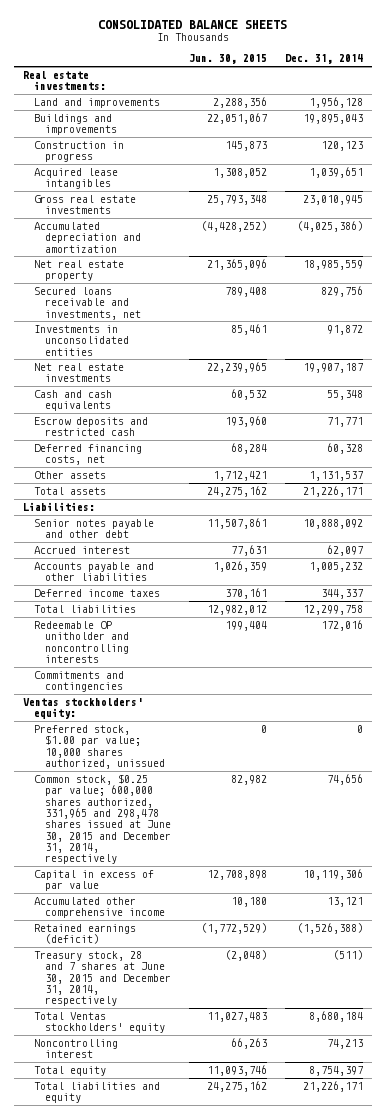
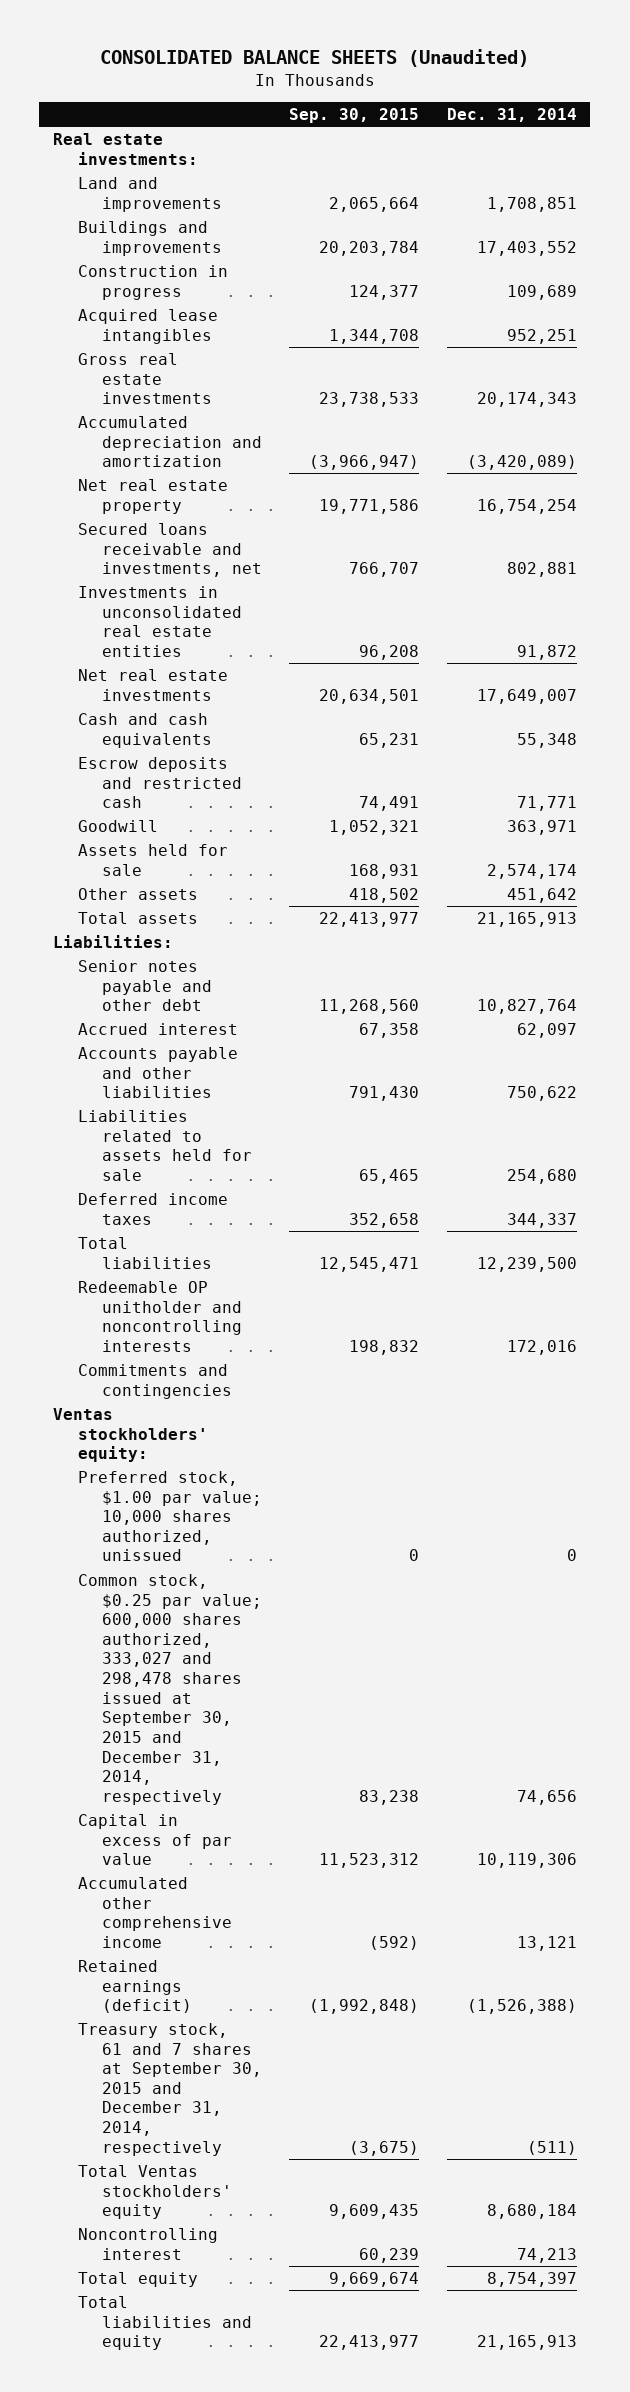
[97,19,287,29] CONSOLIDATED BALANCE SHEETS -> [99,49,529,68] CONSOLIDATED BALANCE SHEETS (Unaudited)
[188,54,267,65] Jun. 30, 2015 -> none
none -> [289,108,420,124] Sep. 30, 2015
[308,97,363,109] 1,956,128 -> [486,196,577,212] 1,708,851
[302,114,363,125] 19,895,043 -> [476,240,577,256] 17,403,552
[320,141,363,152] 120,123 -> [506,284,577,300] 109,689
[308,167,363,179] 1,039,651 -> [506,328,577,344] 952,251
[302,195,363,206] 23,010,945 -> [476,392,577,408] 20,174,343
[296,221,363,233] (4,025,386) -> [466,455,577,471] (3,420,089)
[302,260,363,271] 18,985,559 -> [476,498,577,514] 16,754,254
[320,286,363,298] 829,756 -> [506,562,577,578] 802,881
[34,325,129,356] Investments in unconsolidated entities -> [77,585,243,657] Investments in unconsolidated real estate entities
[302,363,363,374] 19,907,187 -> [476,688,577,704] 17,649,007
[34,444,143,466] Deferred financing costs, net -> none
none -> [77,819,158,832] Goodwill
none -> [77,843,228,876] Assets held for sale
[308,471,363,482] 1,131,537 -> [506,887,577,903] 451,642
[302,486,363,498] 21,226,171 -> [476,911,577,927] 21,165,913
[302,519,363,530] 10,888,092 -> [476,999,577,1015] 10,827,764
[308,562,363,573] 1,005,232 -> [506,1086,577,1102] 750,622
none -> [77,1109,253,1181] Liabilities related to assets held for sale
[302,605,363,616] 12,299,758 -> [476,1256,577,1272] 12,239,500
[34,774,171,865] Common stock, $0.25 par value; 600,000 shares authorized, 331,965 and 298,478 shares issued at June 30, 2015 and December 31, 2014, respectively -> [77,1573,263,1805] Common stock, $0.25 par value; 600,000 shares authorized, 333,027 and 298,478 shares issued at September 30, 2015 and December 31, 2014, respectively
[34,951,171,1007] Treasury stock, 28 and 7 shares at June 30, 2015 and December 31, 2014, respectively -> [77,2022,263,2156] Treasury stock, 61 and 7 shares at September 30, 2015 and December 31, 2014, respectively
[302,1081,363,1093] 21,226,171 -> [476,2335,577,2351] 21,165,913

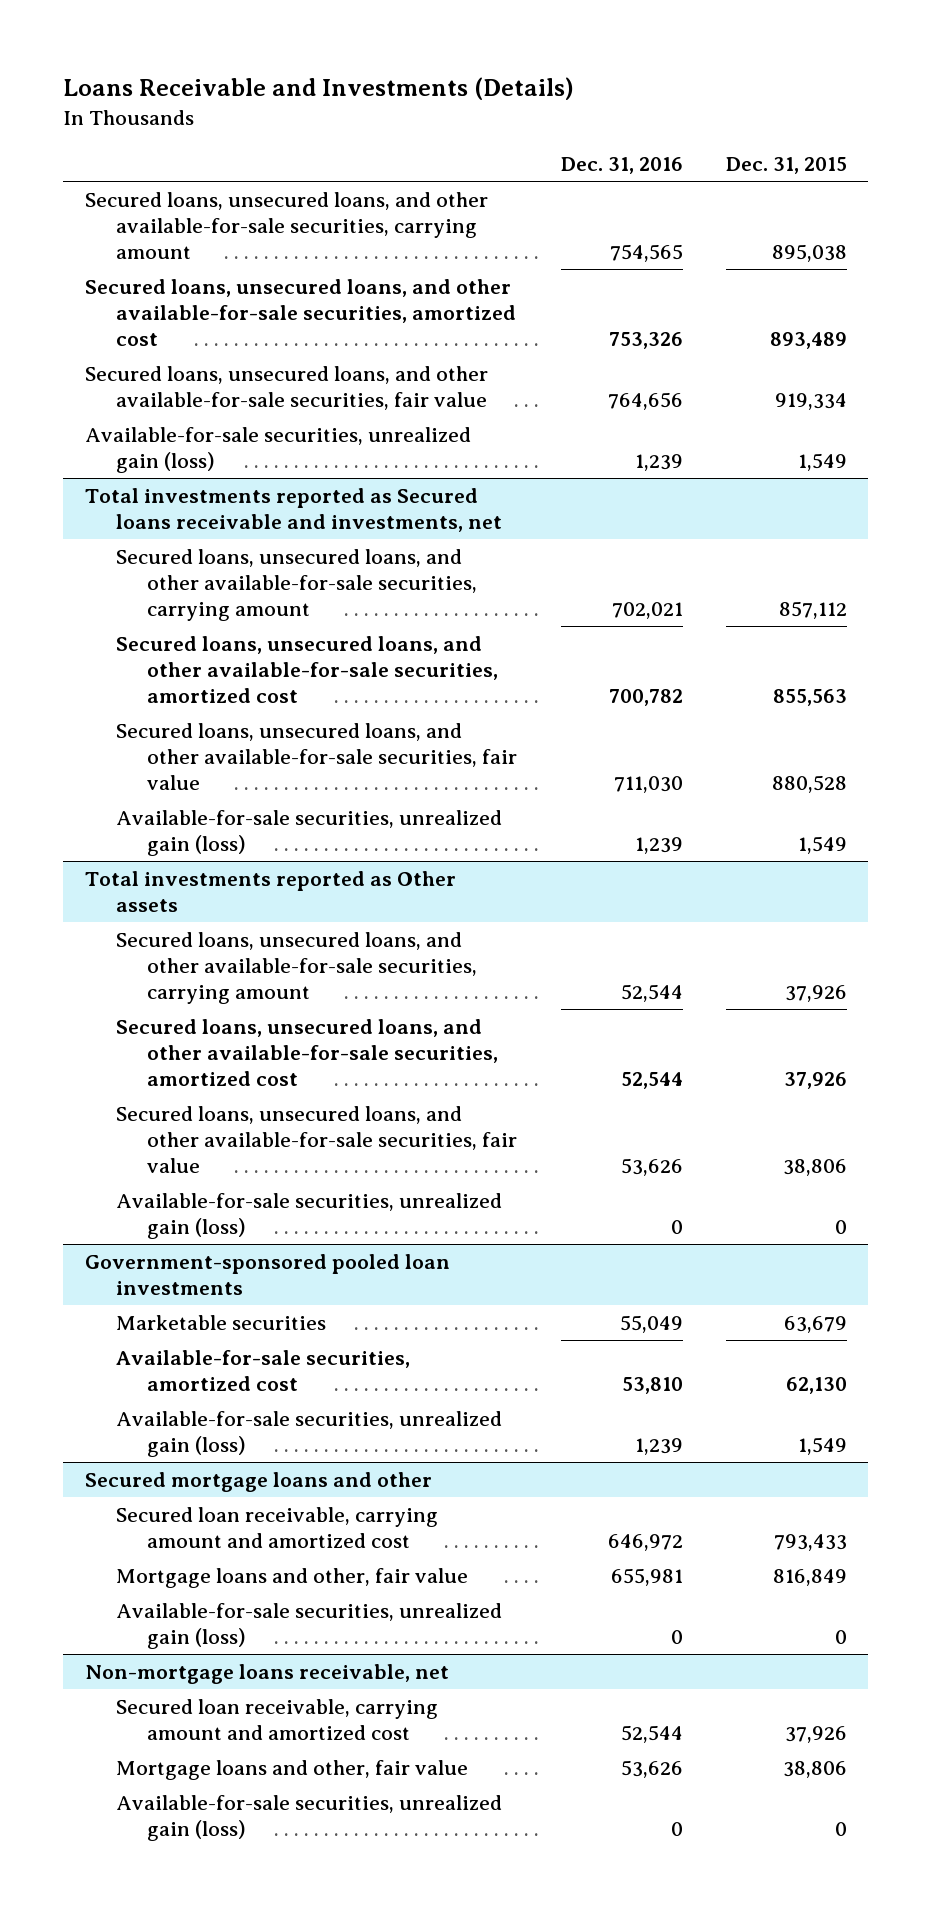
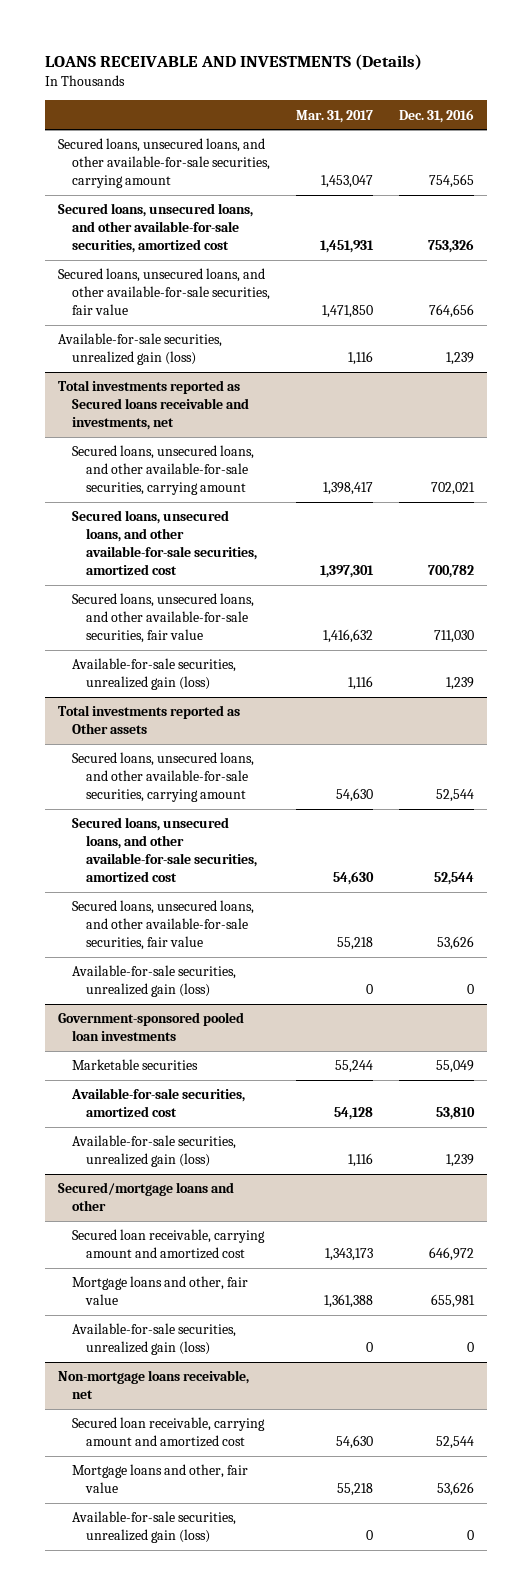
[63,77,575,101] Loans Receivable and Investments (Details) -> [44,53,422,70] LOANS RECEIVABLE AND INVESTMENTS (Details)
[725,156,847,174] Dec. 31, 2015 -> none
none -> [296,109,374,123] Mar. 31, 2017
[84,1471,432,1492] Secured mortgage loans and other -> [57,1182,234,1212] Secured/mortgage loans and other

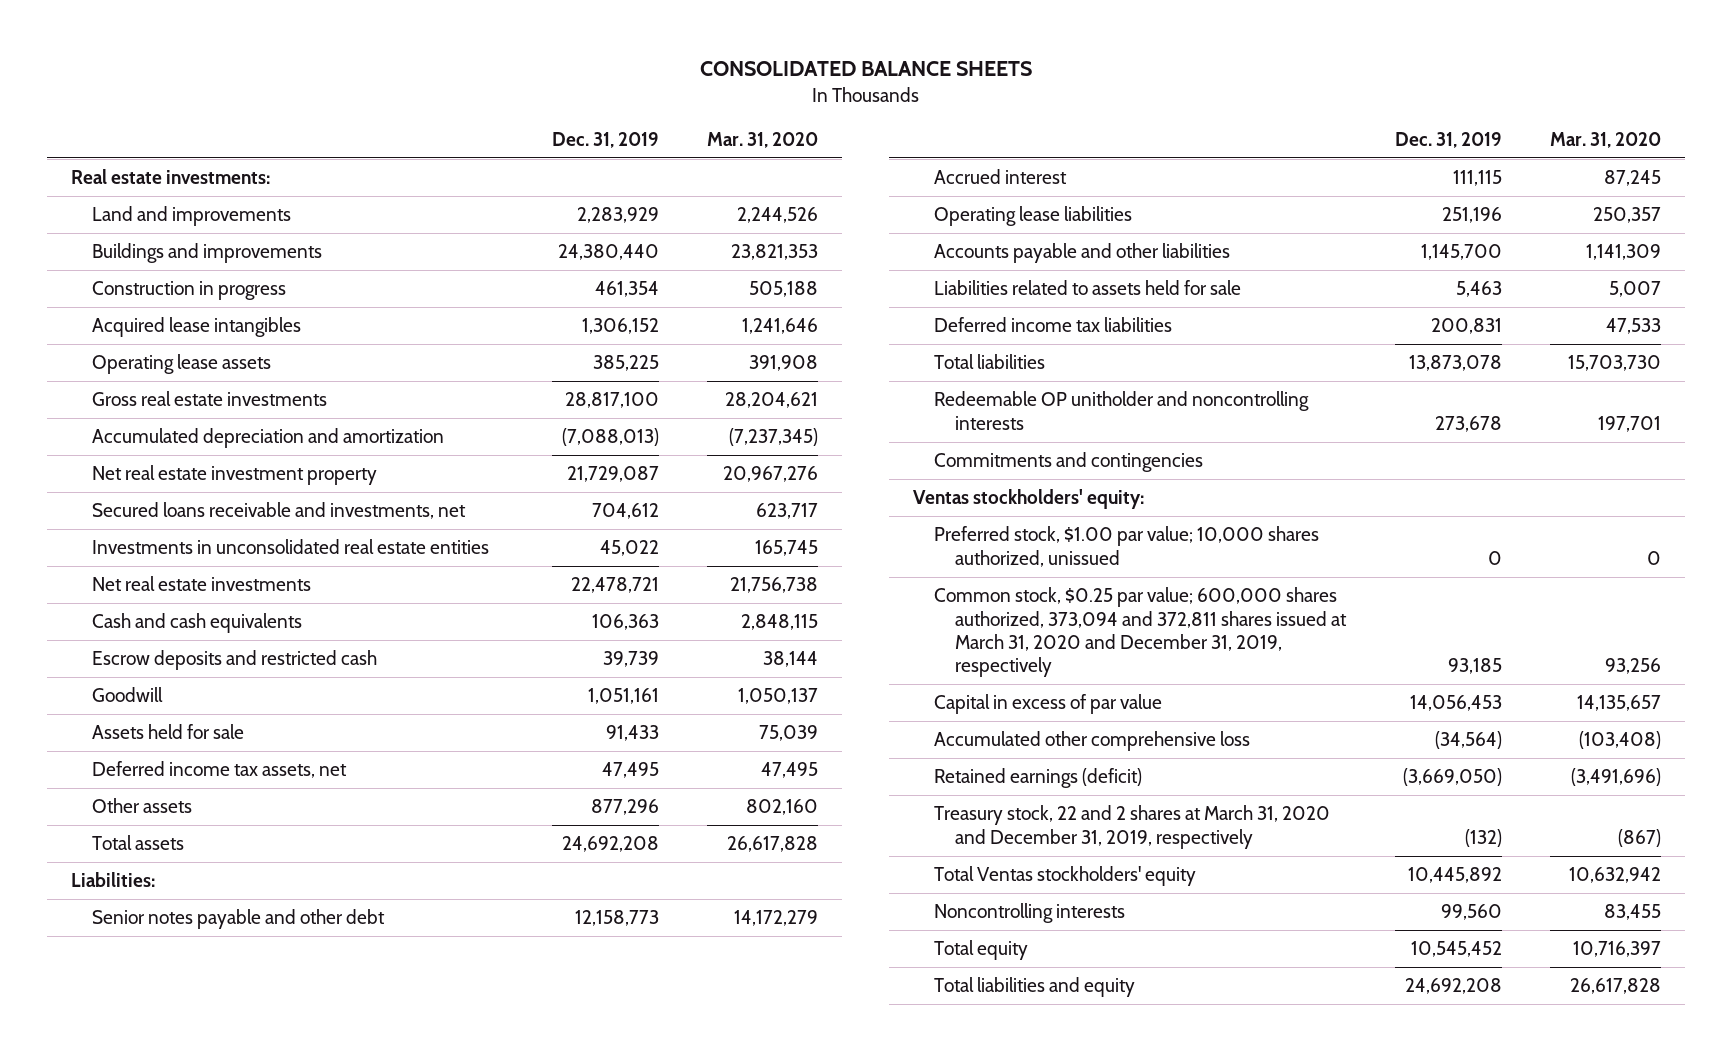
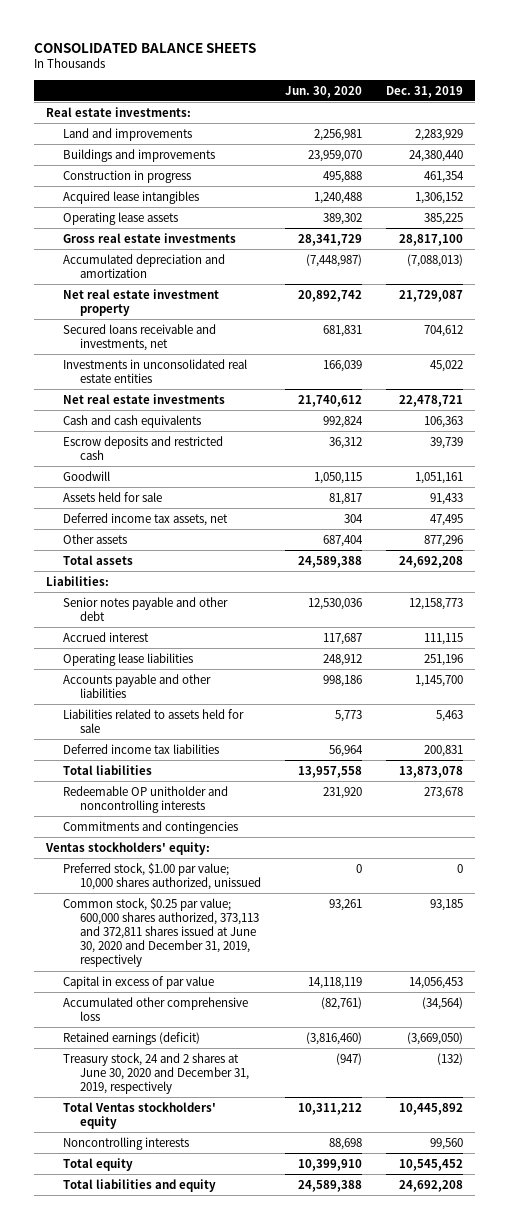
[707,131,819,148] Mar. 31, 2020 -> none
none -> [284,85,362,98] Jun. 30, 2020
[934,587,1348,678] Common stock, $0.25 par value; 600,000 shares authorized, 373,094 and 372,811 shares issued at March 31, 2020 and December 31, 2019, respectively -> [63,897,259,968] Common stock, $0.25 par value; 600,000 shares authorized, 373,113 and 372,811 shares issued at June 30, 2020 and December 31, 2019, respectively
[934,805,1331,849] Treasury stock, 22 and 2 shares at March 31, 2020 and December 31, 2019, respectively -> [63,1052,249,1095] Treasury stock, 24 and 2 shares at June 30, 2020 and December 31, 2019, respectively

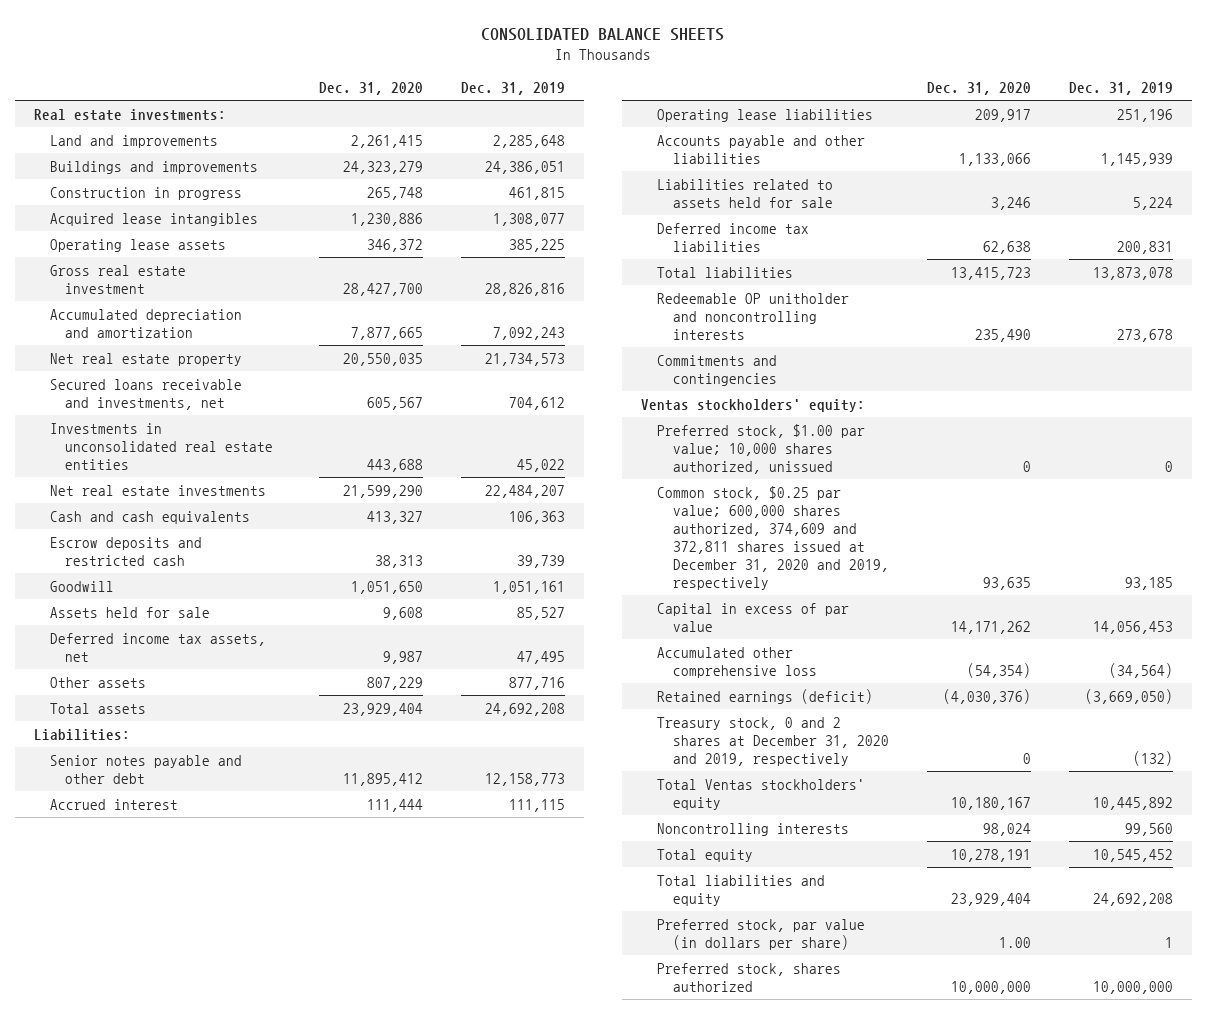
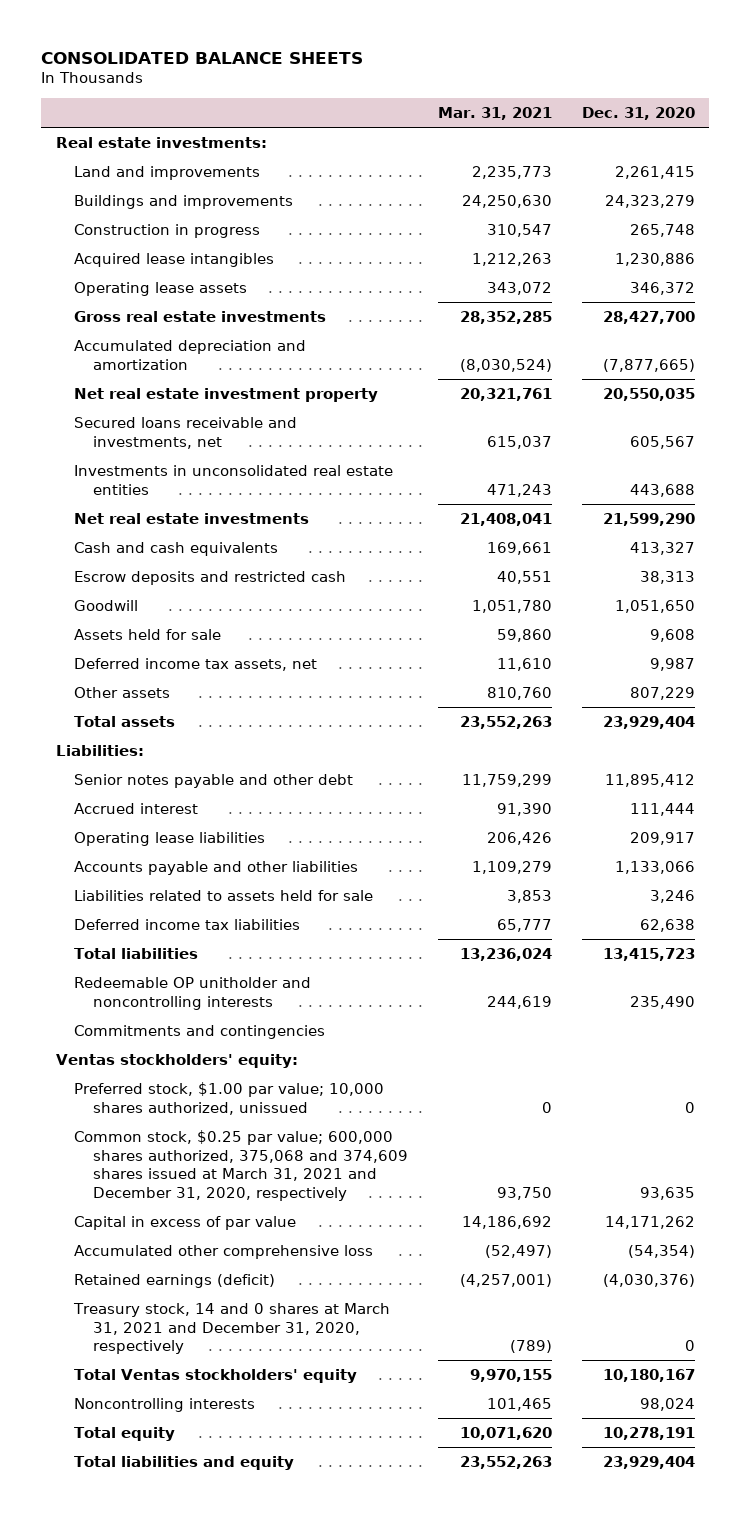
[461,82,566,96] Dec. 31, 2019 -> none
none -> [437,107,552,121] Mar. 31, 2021
[49,264,186,294] Gross real estate investment -> [74,310,327,322] Gross real estate investments
[351,326,424,340] 7,877,665 -> [602,358,695,372] (7,877,665)
[49,352,242,366] Net real estate property -> [74,387,379,402] Net real estate investment property
[657,485,889,591] Common stock, $0.25 par value; 600,000 shares authorized, 374,609 and 372,811 shares issued at December 31, 2020 and 2019, respectively -> [74,1129,408,1201] Common stock, $0.25 par value; 600,000 shares authorized, 375,068 and 374,609 shares issued at March 31, 2021 and December 31, 2020, respectively
[657,716,889,767] Treasury stock, 0 and 2 shares at December 31, 2020 and 2019, respectively -> [73,1302,391,1355] Treasury stock, 14 and 0 shares at March 31, 2021 and December 31, 2020, respectively
[657,918,866,950] Preferred stock, par value (in dollars per share) -> none
[657,962,842,992] Preferred stock, shares authorized -> none

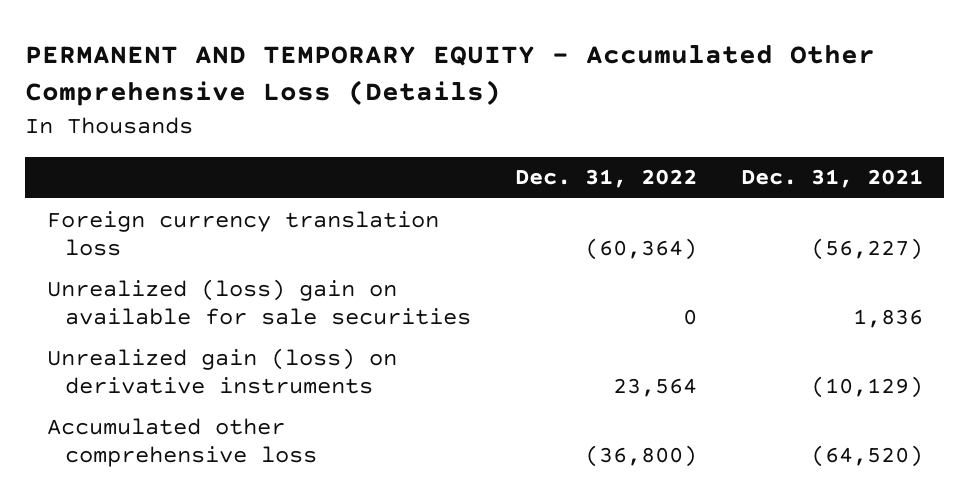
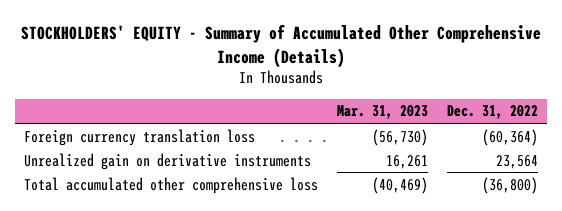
[25,44,876,107] PERMANENT AND TEMPORARY EQUITY - Accumulated Other Comprehensive Loss (Details) -> [21,23,542,68] STOCKHOLDERS' EQUITY - Summary of Accumulated Other Comprehensive Income (Details)
[740,169,923,189] Dec. 31, 2021 -> none
none -> [337,105,429,120] Mar. 31, 2023
[47,278,472,325] Unrealized (loss) gain on available for sale securities -> none
[47,347,398,394] Unrealized gain (loss) on derivative instruments -> [24,152,312,170] Unrealized gain on derivative instruments
[47,417,318,467] Accumulated other comprehensive loss -> [24,176,319,194] Total accumulated other comprehensive loss

